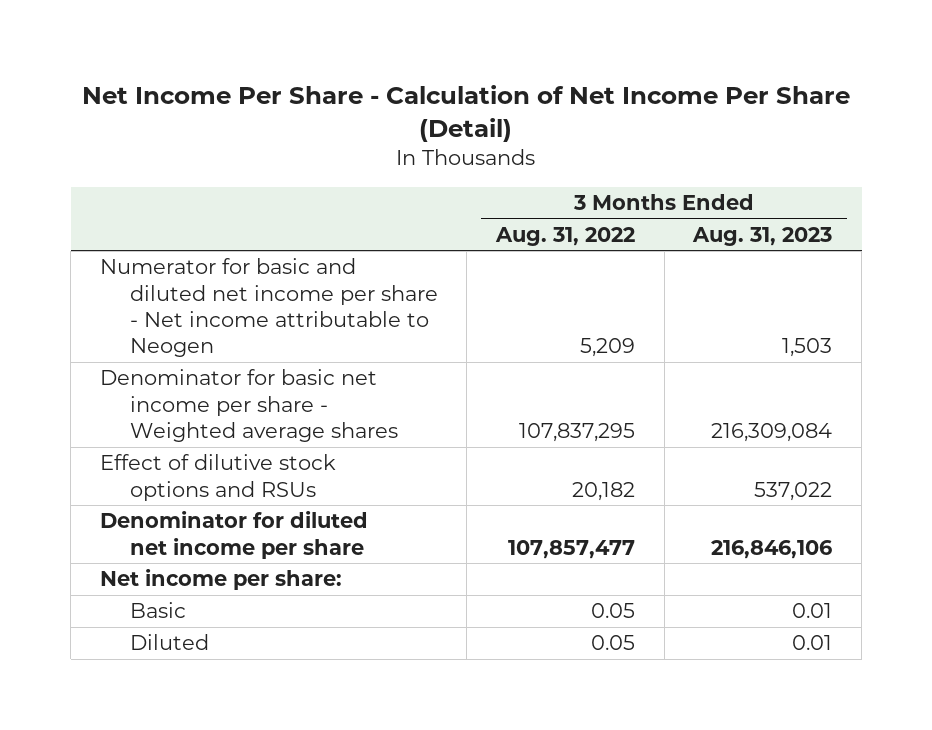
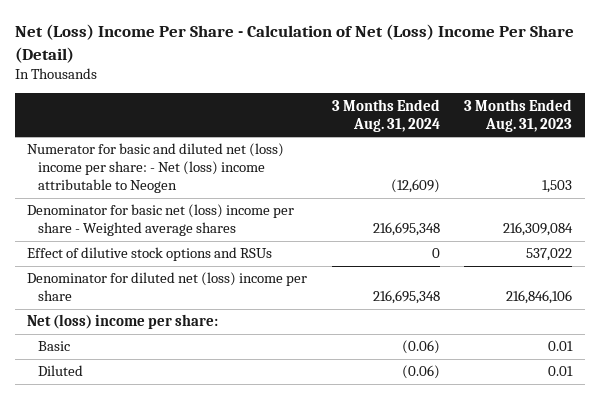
[82,84,851,142] Net Income Per Share - Calculation of Net Income Per Share (Detail) -> [14,24,574,63] Net (Loss) Income Per Share - Calculation of Net (Loss) Income Per Share (Detail)
[495,226,636,246] Aug. 31, 2022 -> none
none -> [331,98,440,132] 3 Months Ended Aug. 31, 2024
[100,258,438,358] Numerator for basic and diluted net income per share - Net income attributable to Neogen -> [27,143,285,194] Numerator for basic and diluted net (loss) income per share: - Net (loss) income attributable to Neogen
[100,369,398,443] Denominator for basic net income per share - Weighted average shares -> [27,204,295,237] Denominator for basic net (loss) income per share - Weighted average shares
[100,511,369,559] Denominator for diluted net income per share -> [27,272,308,302] Denominator for diluted net (loss) income per share
[100,569,343,591] Net income per share: -> [27,314,219,330] Net (loss) income per share:

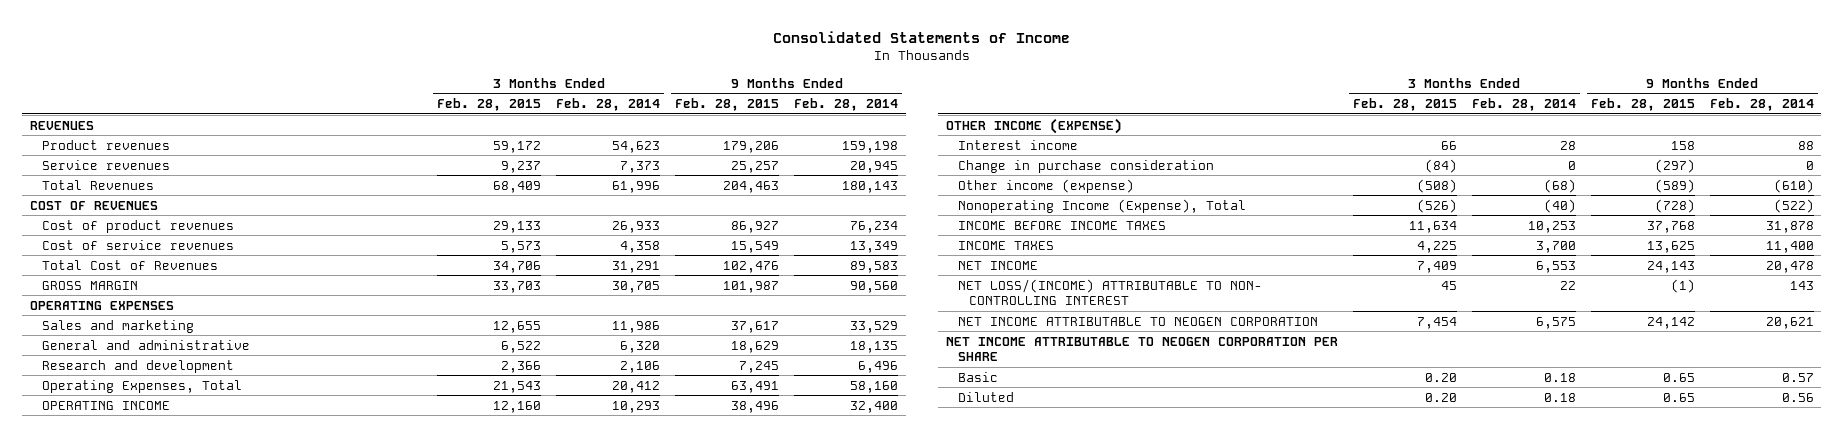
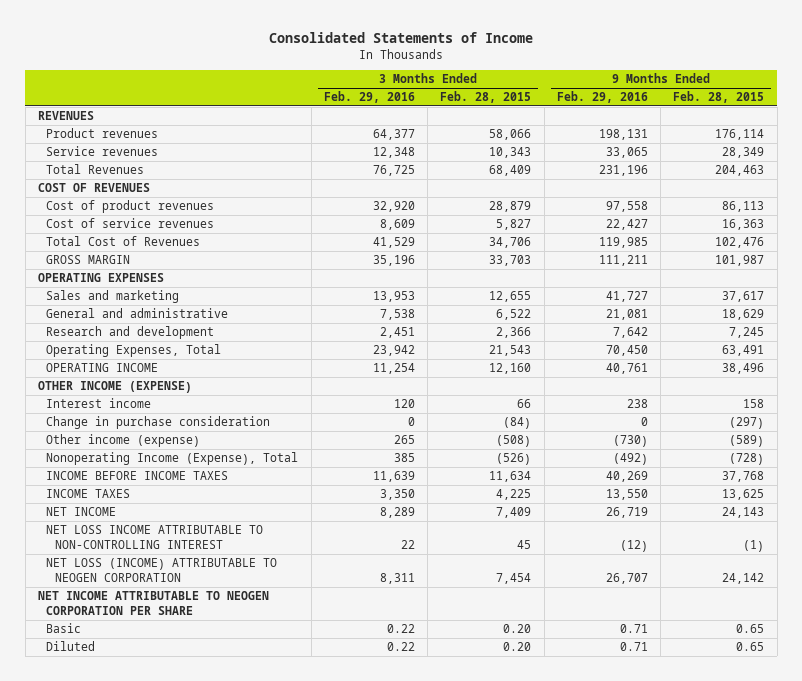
[556,98,661,112] Feb. 28, 2014 -> none
[794,98,899,112] Feb. 28, 2014 -> none
none -> [323,91,415,104] Feb. 29, 2016
none -> [556,91,648,104] Feb. 29, 2016
[492,140,541,153] 59,172 -> [489,129,532,141] 58,066
[723,140,780,153] 179,206 -> [715,129,765,141] 176,114
[500,160,541,173] 9,237 -> [489,147,532,159] 10,343
[731,160,780,173] 25,257 -> [722,147,765,159] 28,349
[492,220,541,233] 29,133 -> [489,201,532,213] 28,879
[731,220,780,233] 86,927 -> [722,201,765,213] 86,113
[500,240,541,253] 5,573 -> [496,219,532,231] 5,827
[731,240,780,253] 15,549 -> [722,219,765,231] 16,363
[957,278,1262,306] NET LOSS/(INCOME) ATTRIBUTABLE TO NON- CONTROLLING INTEREST -> [46,525,264,549] NET LOSS INCOME ATTRIBUTABLE TO NON-CONTROLLING INTEREST
[957,316,1318,326] NET INCOME ATTRIBUTABLE TO NEOGEN CORPORATION -> [46,558,278,582] NET LOSS (INCOME) ATTRIBUTABLE TO NEOGEN CORPORATION

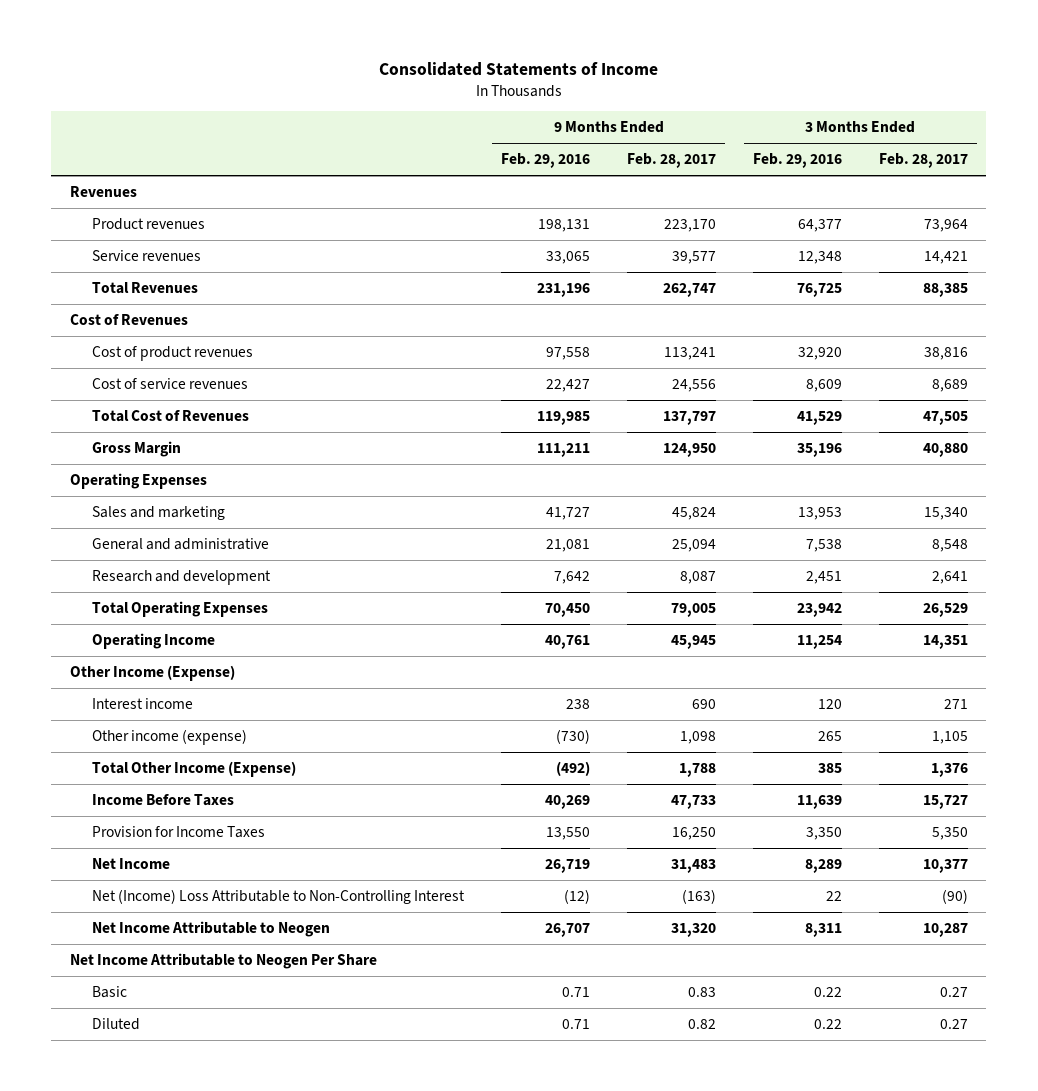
[440,91,532,104] Feb. 28, 2015 -> none
[673,91,765,104] Feb. 28, 2015 -> none
none -> [627,153,717,169] Feb. 28, 2017
none -> [878,153,968,169] Feb. 28, 2017
[37,111,94,121] REVENUES -> [69,186,137,198] Revenues
[37,183,150,193] COST OF REVENUES -> [69,314,188,326] Cost of Revenues
[46,255,131,265] GROSS MARGIN -> [92,441,182,458] Gross Margin
[37,273,164,283] OPERATING EXPENSES -> [69,473,207,490] Operating Expenses
[46,344,222,358] Operating Expenses, Total -> [92,601,269,618] Total Operating Expenses
[46,363,159,373] OPERATING INCOME -> [92,633,216,650] Operating Income
[37,381,192,394] OTHER INCOME (EXPENSE) -> [69,665,235,682] Other Income (Expense)
[46,416,271,430] Change in purchase consideration -> none
[46,452,299,466] Nonoperating Income (Expense), Total -> [92,761,297,778] Total Other Income (Expense)
[46,471,229,481] INCOME BEFORE INCOME TAXES -> [92,794,235,807] Income Before Taxes
[46,489,131,499] INCOME TAXES -> [92,826,266,839] Provision for Income Taxes
[46,507,117,517] NET INCOME -> [92,858,171,870] Net Income
[46,525,264,549] NET LOSS INCOME ATTRIBUTABLE TO NON-CONTROLLING INTEREST -> [92,889,466,905] Net (Income) Loss Attributable to Non-Controlling Interest
[46,558,278,582] NET LOSS (INCOME) ATTRIBUTABLE TO NEOGEN CORPORATION -> [92,921,331,938] Net Income Attributable to Neogen
[37,591,269,615] NET INCOME ATTRIBUTABLE TO NEOGEN CORPORATION PER SHARE -> [69,953,377,970] Net Income Attributable to Neogen Per Share

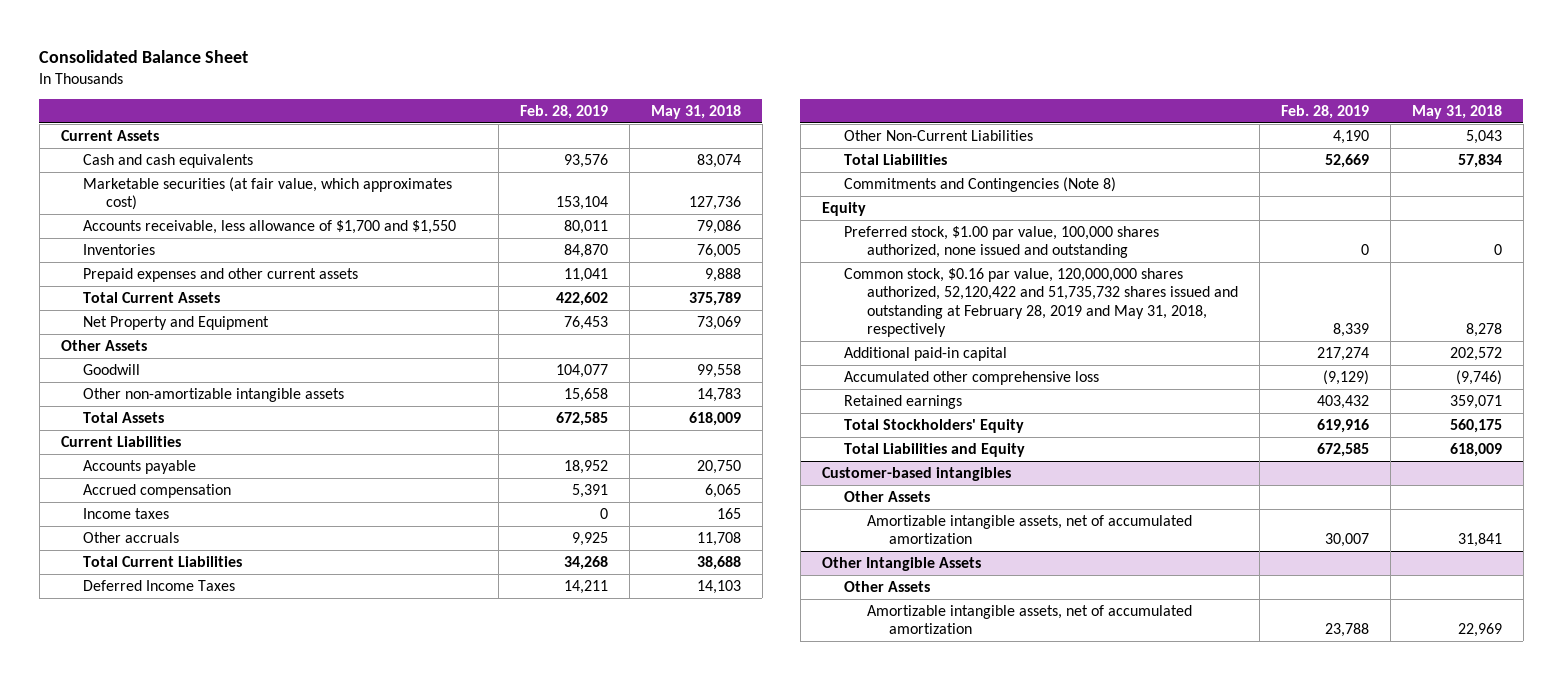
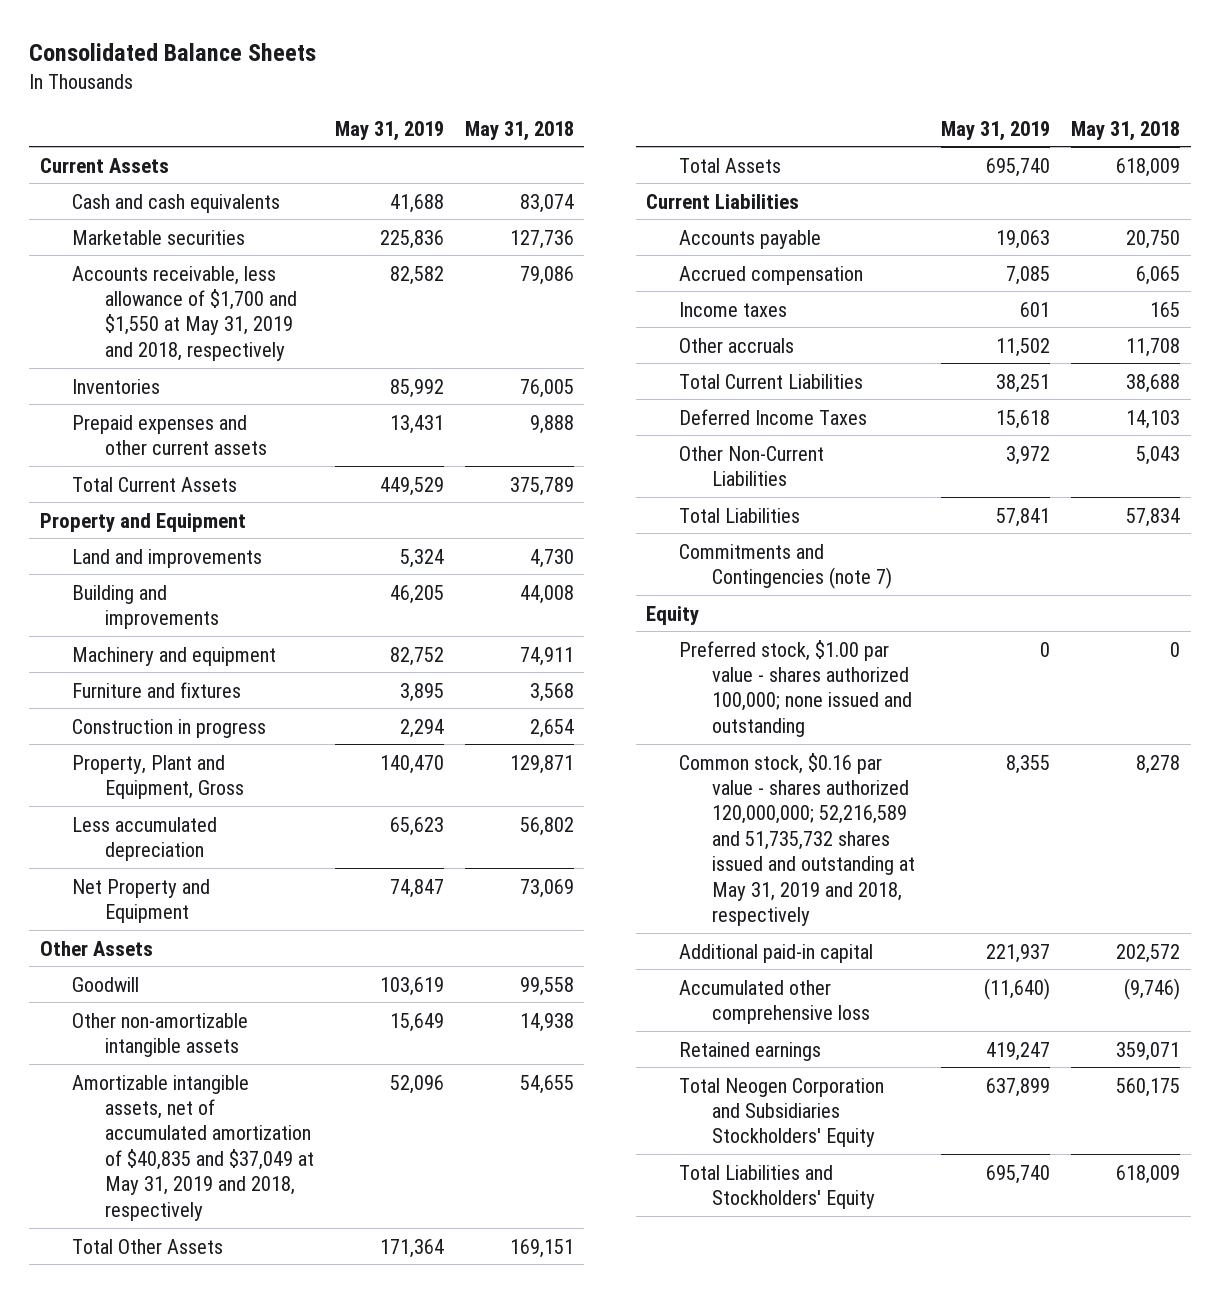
[39,50,249,64] Consolidated Balance Sheet -> [29,43,317,62] Consolidated Balance Sheets
[519,104,608,119] Feb. 28, 2019 -> none
none -> [334,120,444,141] May 31, 2019
[83,176,453,211] Marketable securities (at fair value, which approximates cost) -> [72,229,246,245] Marketable securities
[83,219,457,234] Accounts receivable, less allowance of $1,700 and $1,550 -> [72,265,297,361] Accounts receivable, less allowance of $1,700 and $1,550 at May 31, 2019 and 2018, respectively
none -> [39,512,246,532] Property and Equipment
none -> [72,548,263,568] Land and improvements
none -> [72,584,219,629] Building and improvements
none -> [72,646,277,666] Machinery and equipment
none -> [72,681,242,698] Furniture and fixtures
none -> [72,718,267,738] Construction in progress
none -> [72,754,244,799] Property, Plant and Equipment, Gross
none -> [72,816,218,861] Less accumulated depreciation
[696,387,741,402] 14,783 -> [519,1012,574,1032] 14,938
none -> [72,1074,314,1221] Amortizable intangible assets, net of accumulated amortization of $40,835 and $37,049 at May 31, 2019 and 2018, respectively
none -> [72,1238,224,1254] Total Other Assets
[844,176,1117,192] Commitments and Contingencies (Note 8) -> [678,543,892,589] Commitments and Contingencies (note 7)
[844,225,1160,259] Preferred stock, $1.00 par value, 100,000 shares authorized, none issued and outstanding -> [678,639,912,737] Preferred stock, $1.00 par value - shares authorized 100,000; none issued and outstanding
[844,267,1238,338] Common stock, $0.16 par value, 120,000,000 shares authorized, 52,120,422 and 51,735,732 shares issued and outstanding at February 28, 2019 and May 31, 2018, respectively -> [678,752,915,927] Common stock, $0.16 par value - shares authorized 120,000,000; 52,216,589 and 51,735,732 shares issued and outstanding at May 31, 2019 and 2018, respectively
[821,466,1011,481] Customer-based intangibles -> none
[844,490,931,502] Other Assets -> none
[866,514,1192,545] Amortizable intangible assets, net of accumulated amortization -> none
[821,556,981,571] Other Intangible Assets -> none
[844,580,931,592] Other Assets -> none
[866,604,1192,635] Amortizable intangible assets, net of accumulated amortization -> none
[844,418,1025,433] Total Stockholders' Equity -> [678,1077,884,1148] Total Neogen Corporation and Subsidiaries Stockholders' Equity
[844,442,1026,457] Total Liabilities and Equity -> [678,1164,875,1209] Total Liabilities and Stockholders' Equity

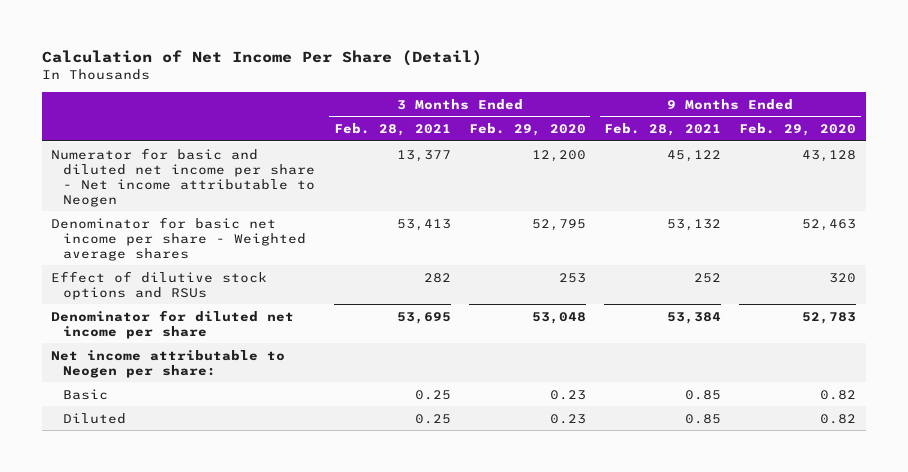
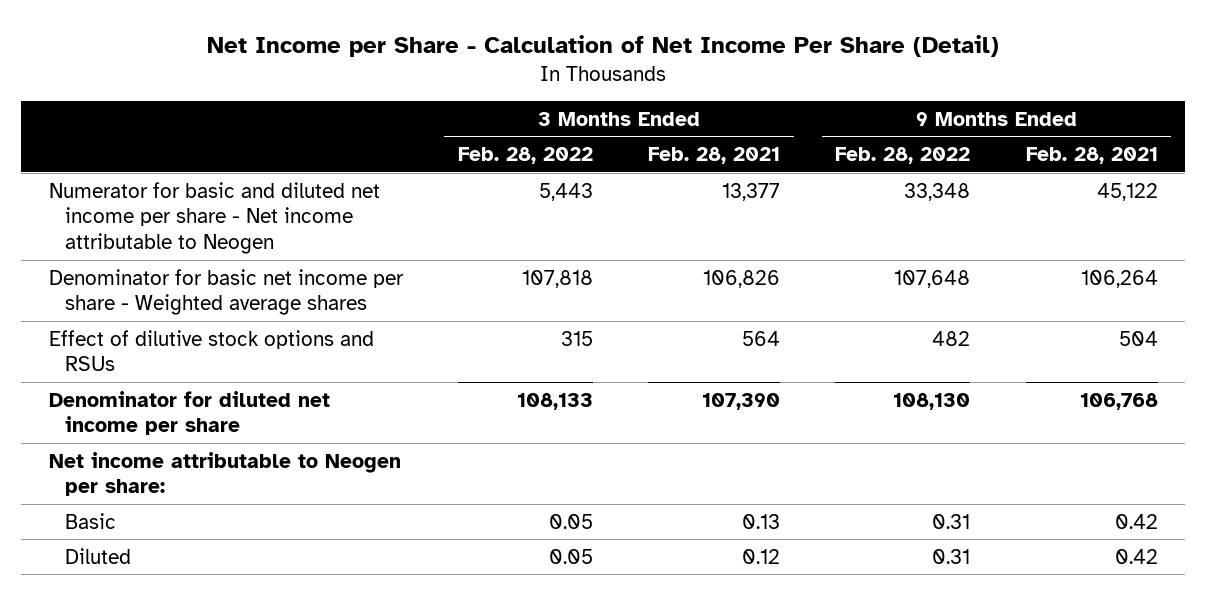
[42,49,483,66] Calculation of Net Income Per Share (Detail) -> [207,35,1000,58] Net Income per Share - Calculation of Net Income Per Share (Detail)
[468,122,586,136] Feb. 29, 2020 -> none
[739,122,857,136] Feb. 29, 2020 -> none
none -> [458,147,594,165] Feb. 28, 2022
none -> [835,147,971,165] Feb. 28, 2022
[396,218,451,231] 53,413 -> [703,269,781,288] 106,826
[667,218,722,231] 53,132 -> [1080,269,1158,288] 106,264
[423,272,451,283] 282 -> [742,330,781,346] 564
[694,272,722,283] 252 -> [1118,330,1158,346] 504
[396,311,451,324] 53,695 -> [702,392,781,410] 107,390
[667,311,722,324] 53,384 -> [1079,392,1158,410] 106,768
[414,389,451,400] 0.25 -> [742,513,781,529] 0.13
[685,389,722,400] 0.85 -> [1114,513,1158,529] 0.42
[414,413,451,424] 0.25 -> [742,548,781,564] 0.12
[685,413,722,424] 0.85 -> [1114,548,1158,564] 0.42

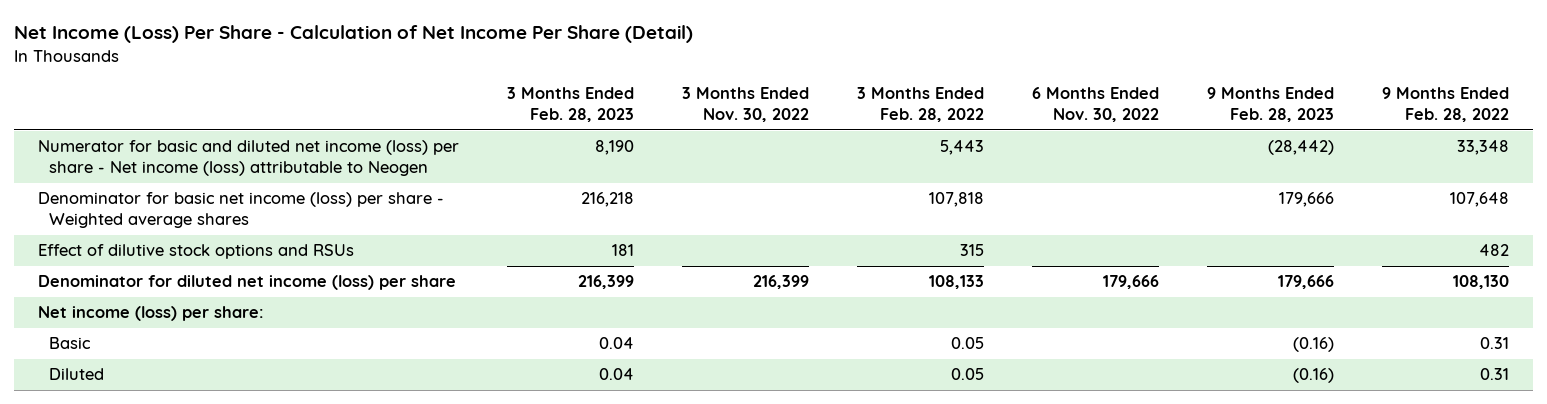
[207,35,1000,58] Net Income per Share - Calculation of Net Income Per Share (Detail) -> [13,25,693,44] Net Income (Loss) Per Share - Calculation of Net Income Per Share (Detail)
[648,147,781,165] Feb. 28, 2021 -> none
[1025,147,1158,165] Feb. 28, 2021 -> none
none -> [506,87,634,123] 3 Months Ended Feb. 28, 2023
none -> [681,87,809,123] 3 Months Ended Nov. 30, 2022
none -> [1031,87,1159,123] 6 Months Ended Nov. 30, 2022
none -> [1207,87,1335,123] 9 Months Ended Feb. 28, 2023
[49,181,381,255] Numerator for basic and diluted net income per share - Net income attributable to Neogen -> [37,140,459,176] Numerator for basic and diluted net income (loss) per share - Net income (loss) attributable to Neogen
[49,268,405,316] Denominator for basic net income per share - Weighted average shares -> [37,192,444,228] Denominator for basic net income (loss) per share - Weighted average shares
[49,390,331,436] Denominator for diluted net income per share -> [37,275,456,291] Denominator for diluted net income (loss) per share
[49,451,402,497] Net income attributable to Neogen per share: -> [37,306,264,322] Net income (loss) per share:

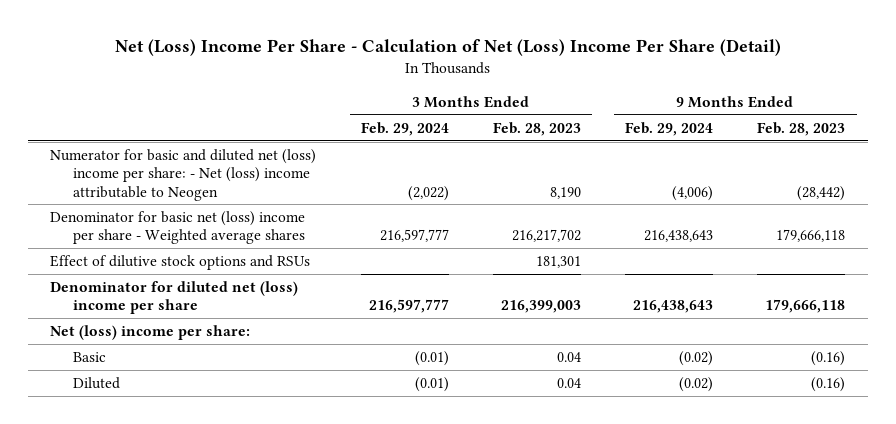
[13,25,693,44] Net Income (Loss) Per Share - Calculation of Net Income Per Share (Detail) -> [114,39,781,57] Net (Loss) Income Per Share - Calculation of Net (Loss) Income Per Share (Detail)
[681,87,809,123] 3 Months Ended Nov. 30, 2022 -> none
[856,87,984,123] 3 Months Ended Feb. 28, 2022 -> none
[1031,87,1159,123] 6 Months Ended Nov. 30, 2022 -> none
[1382,87,1510,123] 9 Months Ended Feb. 28, 2022 -> none
none -> [360,121,449,136] Feb. 29, 2024
none -> [625,121,714,136] Feb. 29, 2024
[37,140,459,176] Numerator for basic and diluted net income (loss) per share - Net income (loss) attributable to Neogen -> [50,149,317,201] Numerator for basic and diluted net (loss) income per share: - Net (loss) income attributable to Neogen
[37,192,444,228] Denominator for basic net income (loss) per share - Weighted average shares -> [50,211,306,245] Denominator for basic net (loss) income per share - Weighted average shares
[580,192,634,208] 216,218 -> [511,229,581,243] 216,217,702
[1279,192,1335,208] 179,666 -> [776,229,846,243] 179,666,118
[611,244,634,257] 181 -> [535,256,581,269] 181,301
[37,275,456,291] Denominator for diluted net income (loss) per share -> [50,281,299,315] Denominator for diluted net (loss) income per share
[577,275,634,290] 216,399 -> [500,300,581,314] 216,399,003
[1278,275,1335,290] 179,666 -> [765,299,846,314] 179,666,118
[37,306,264,322] Net income (loss) per share: -> [50,325,251,341] Net (loss) income per share:

